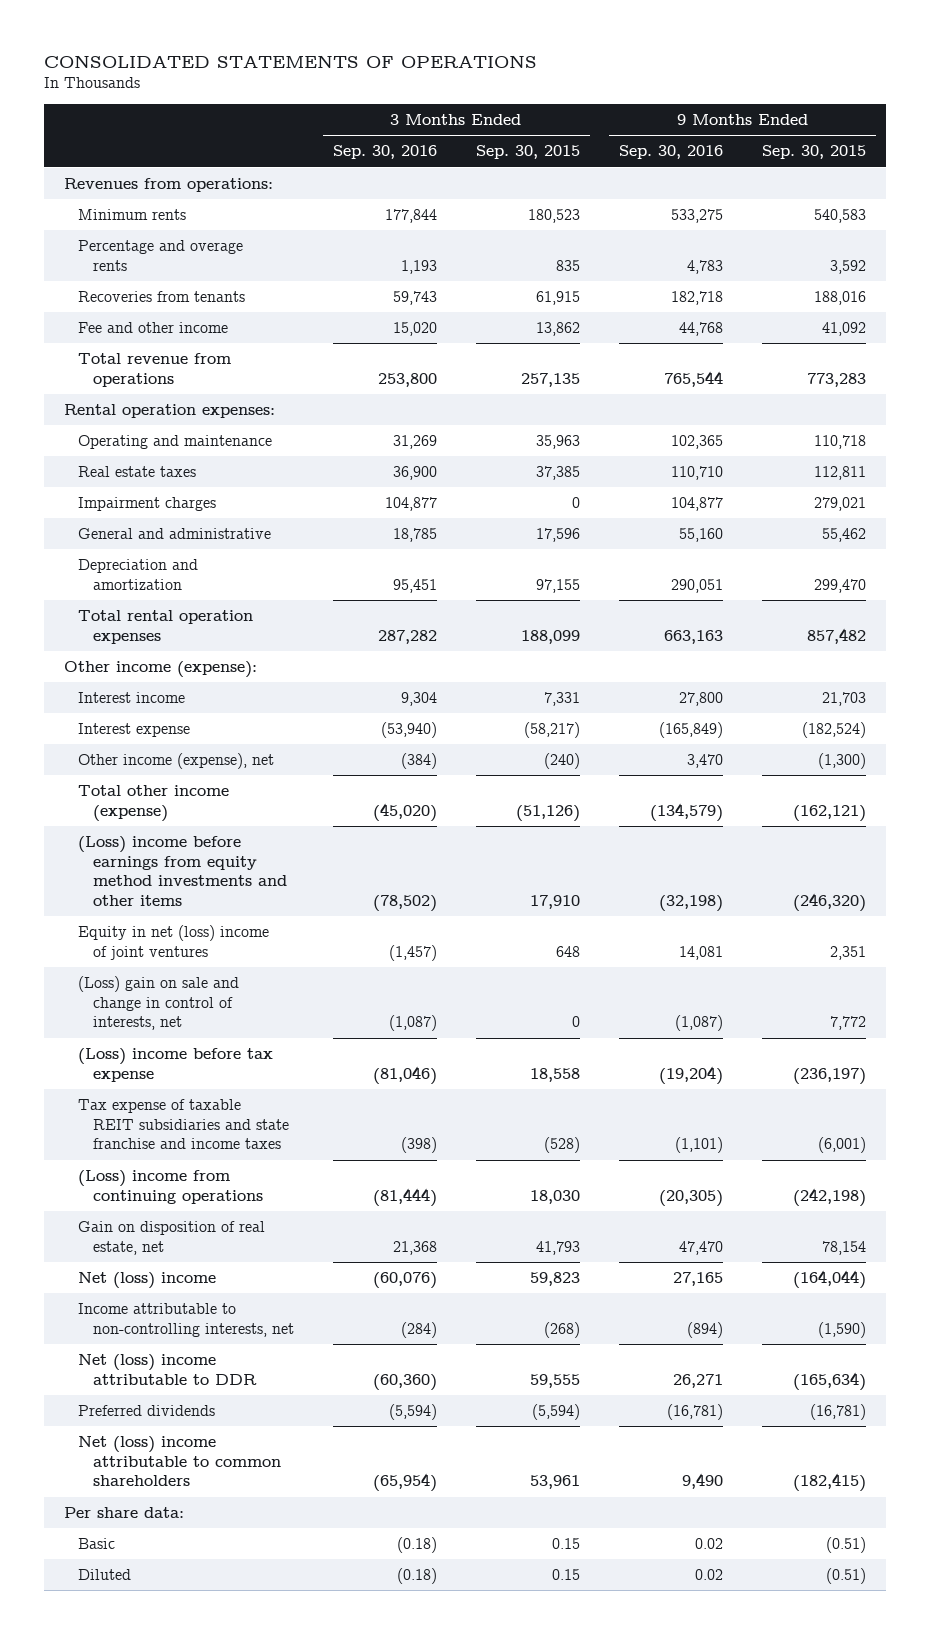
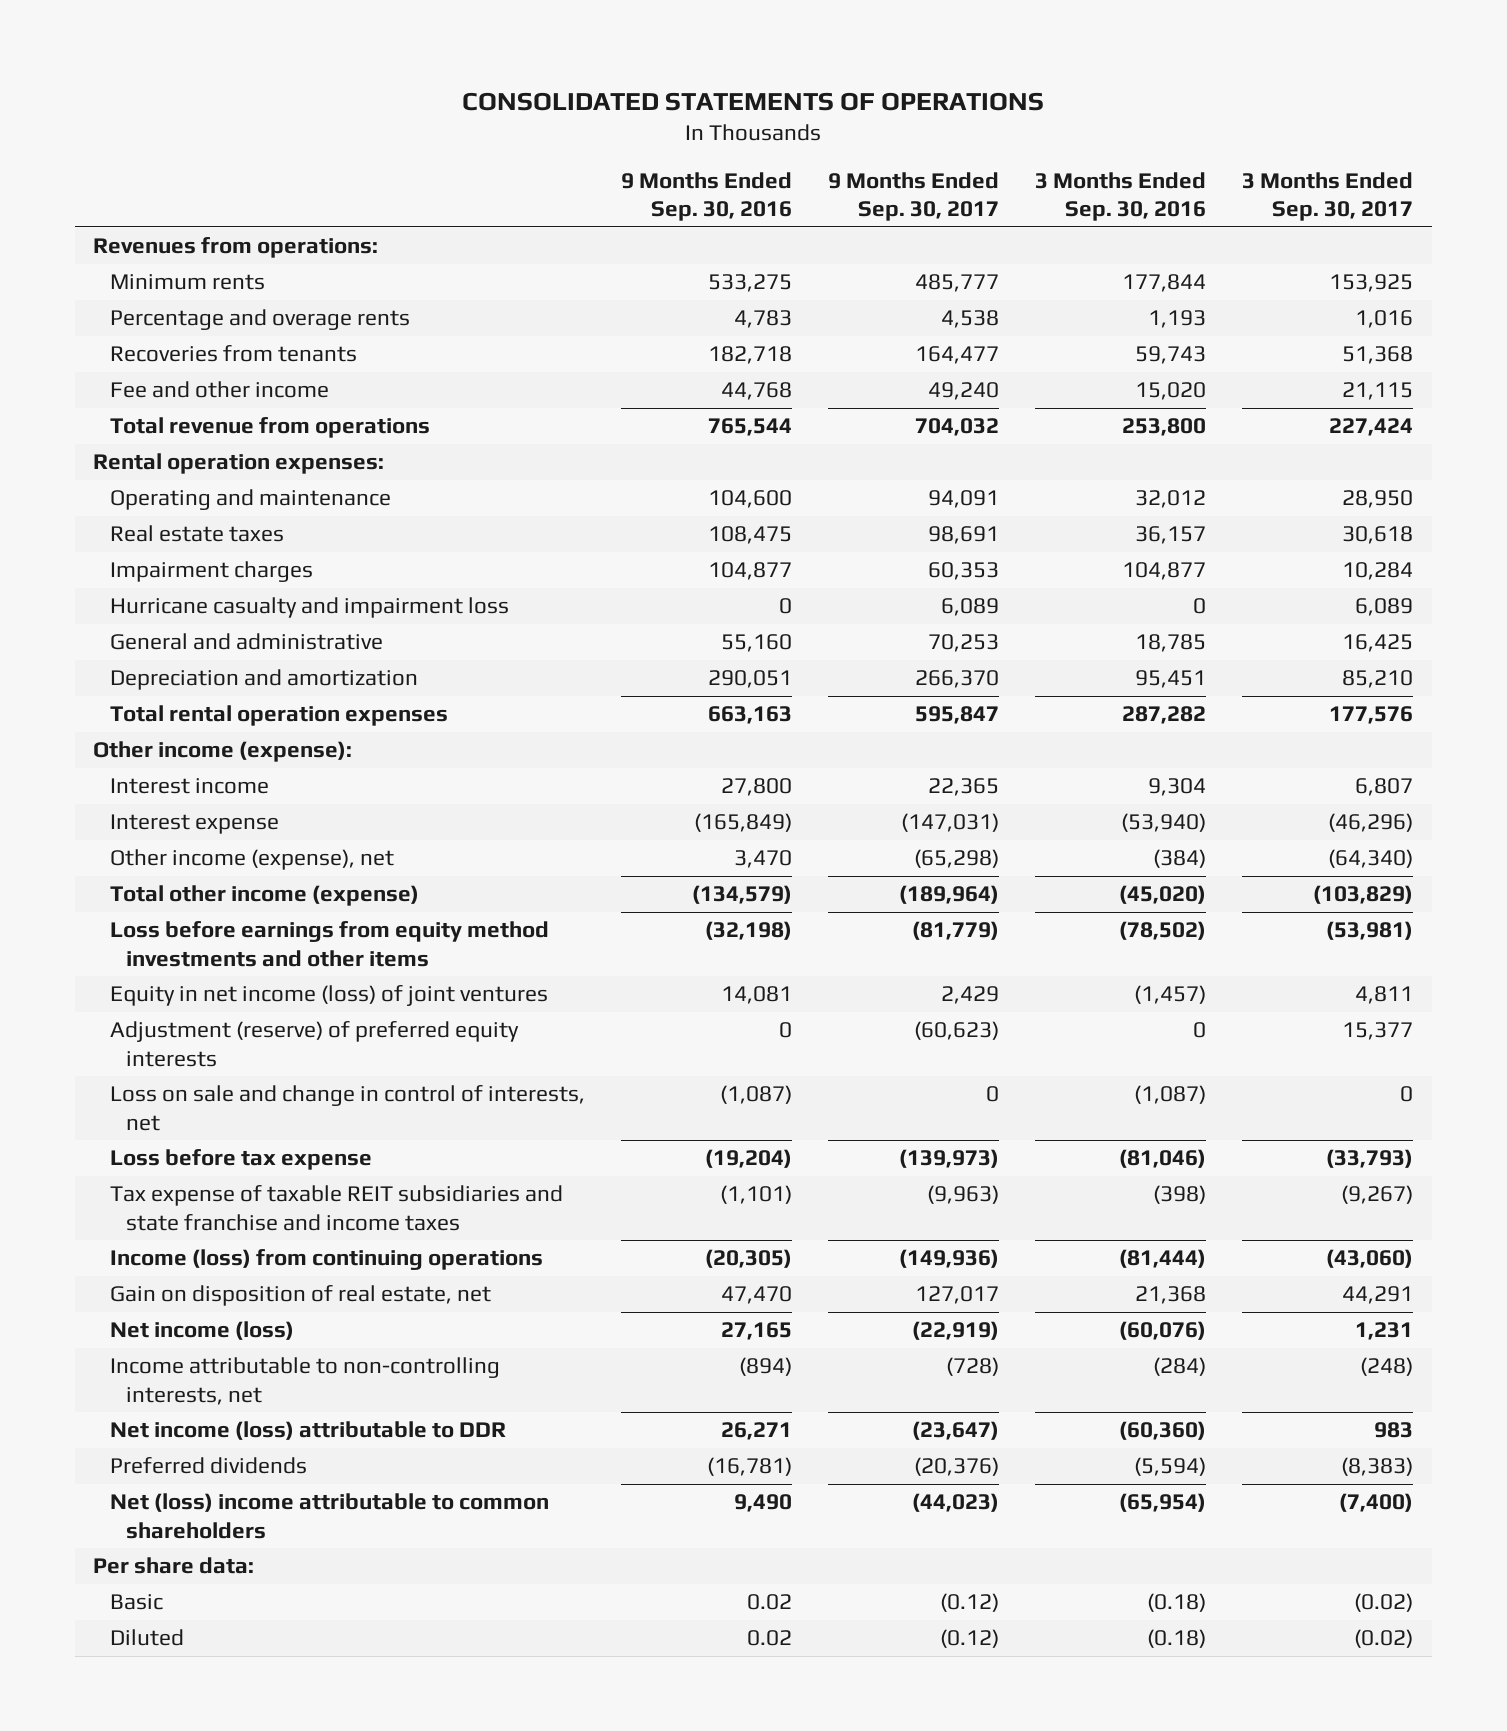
[476,145,581,160] Sep. 30, 2015 -> none
[762,145,867,160] Sep. 30, 2015 -> none
none -> [828,171,1000,222] 9 Months Ended Sep. 30, 2017
none -> [1242,171,1414,222] 3 Months Ended Sep. 30, 2017
[392,434,437,449] 31,269 -> [1135,490,1207,509] 32,012
[671,434,724,449] 102,365 -> [707,490,792,509] 104,600
[392,465,437,480] 36,900 -> [1135,526,1207,545] 36,157
[671,465,724,480] 110,710 -> [707,526,792,545] 108,475
none -> [109,597,509,619] Hurricane casualty and impairment loss
[78,835,287,906] (Loss) income before earnings from equity method investments and other items -> [109,921,549,967] Loss before earnings from equity method investments and other items
[78,924,270,960] Equity in net (loss) income of joint ventures -> [109,985,548,1007] Equity in net income (loss) of joint ventures
none -> [109,1021,519,1067] Adjustment (reserve) of preferred equity interests
[78,975,240,1031] (Loss) gain on sale and change in control of interests, net -> [109,1085,585,1131] Loss on sale and change in control of interests, net
[78,1047,274,1082] (Loss) income before tax expense -> [109,1149,372,1171] Loss before tax expense
[78,1169,263,1204] (Loss) income from continuing operations -> [109,1249,543,1271] Income (loss) from continuing operations
[78,1271,217,1289] Net (loss) income -> [109,1321,294,1341] Net income (loss)
[78,1353,257,1385] Net (loss) income attributable to DDR -> [109,1421,506,1441] Net income (loss) attributable to DDR

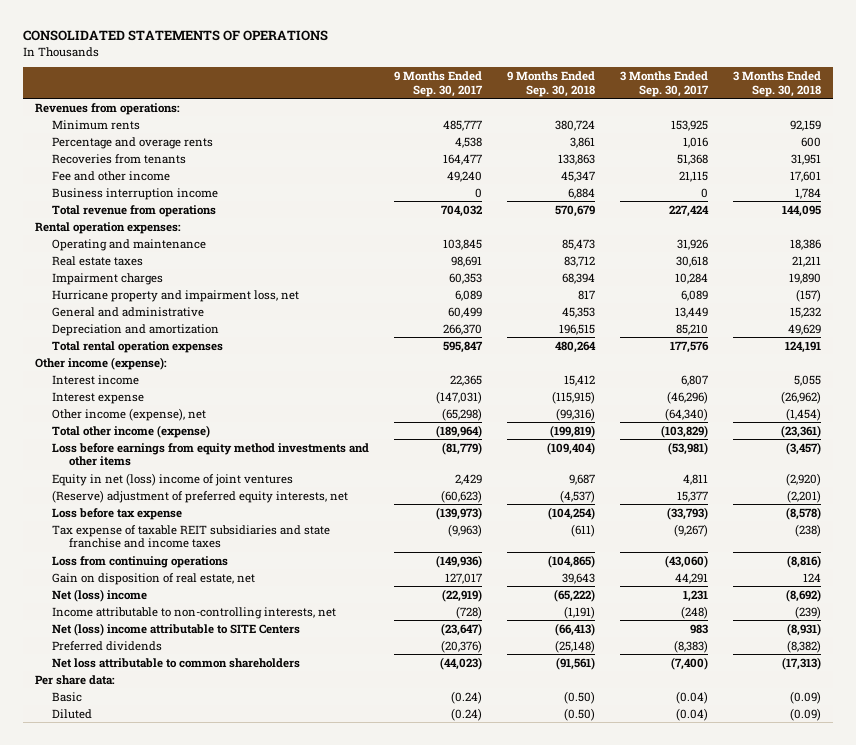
[620,171,792,222] 9 Months Ended Sep. 30, 2016 -> none
[1035,171,1207,222] 3 Months Ended Sep. 30, 2016 -> none
none -> [506,70,595,97] 9 Months Ended Sep. 30, 2018
none -> [732,70,821,97] 3 Months Ended Sep. 30, 2018
none -> [52,187,219,200] Business interruption income
[928,490,1000,509] 94,091 -> [442,238,482,250] 103,845
[1342,490,1414,509] 28,950 -> [676,238,708,250] 31,926
[109,597,509,619] Hurricane casualty and impairment loss -> [52,289,300,302] Hurricane property and impairment loss, net
[928,634,1000,653] 70,253 -> [447,306,482,318] 60,499
[1342,634,1414,653] 16,425 -> [674,306,708,318] 13,449
[109,1085,585,1131] Loss on sale and change in control of interests, net -> none
[109,985,548,1007] Equity in net income (loss) of joint ventures -> [52,472,294,486] Equity in net (loss) income of joint ventures
[109,1021,519,1067] Adjustment (reserve) of preferred equity interests -> [52,489,349,503] (Reserve) adjustment of preferred equity interests, net
[109,1249,543,1271] Income (loss) from continuing operations -> [52,555,229,568] Loss from continuing operations
[109,1321,294,1341] Net income (loss) -> [52,588,148,602] Net (loss) income
[109,1421,506,1441] Net income (loss) attributable to DDR -> [52,622,301,636] Net (loss) income attributable to SITE Centers
[109,1493,549,1539] Net (loss) income attributable to common shareholders -> [52,657,301,668] Net loss attributable to common shareholders
[940,1593,1000,1613] (0.12) -> [450,690,482,704] (0.24)
[1354,1593,1414,1613] (0.02) -> [675,690,708,704] (0.04)
[940,1629,1000,1649] (0.12) -> [450,707,482,721] (0.24)
[1354,1629,1414,1649] (0.02) -> [675,707,708,721] (0.04)

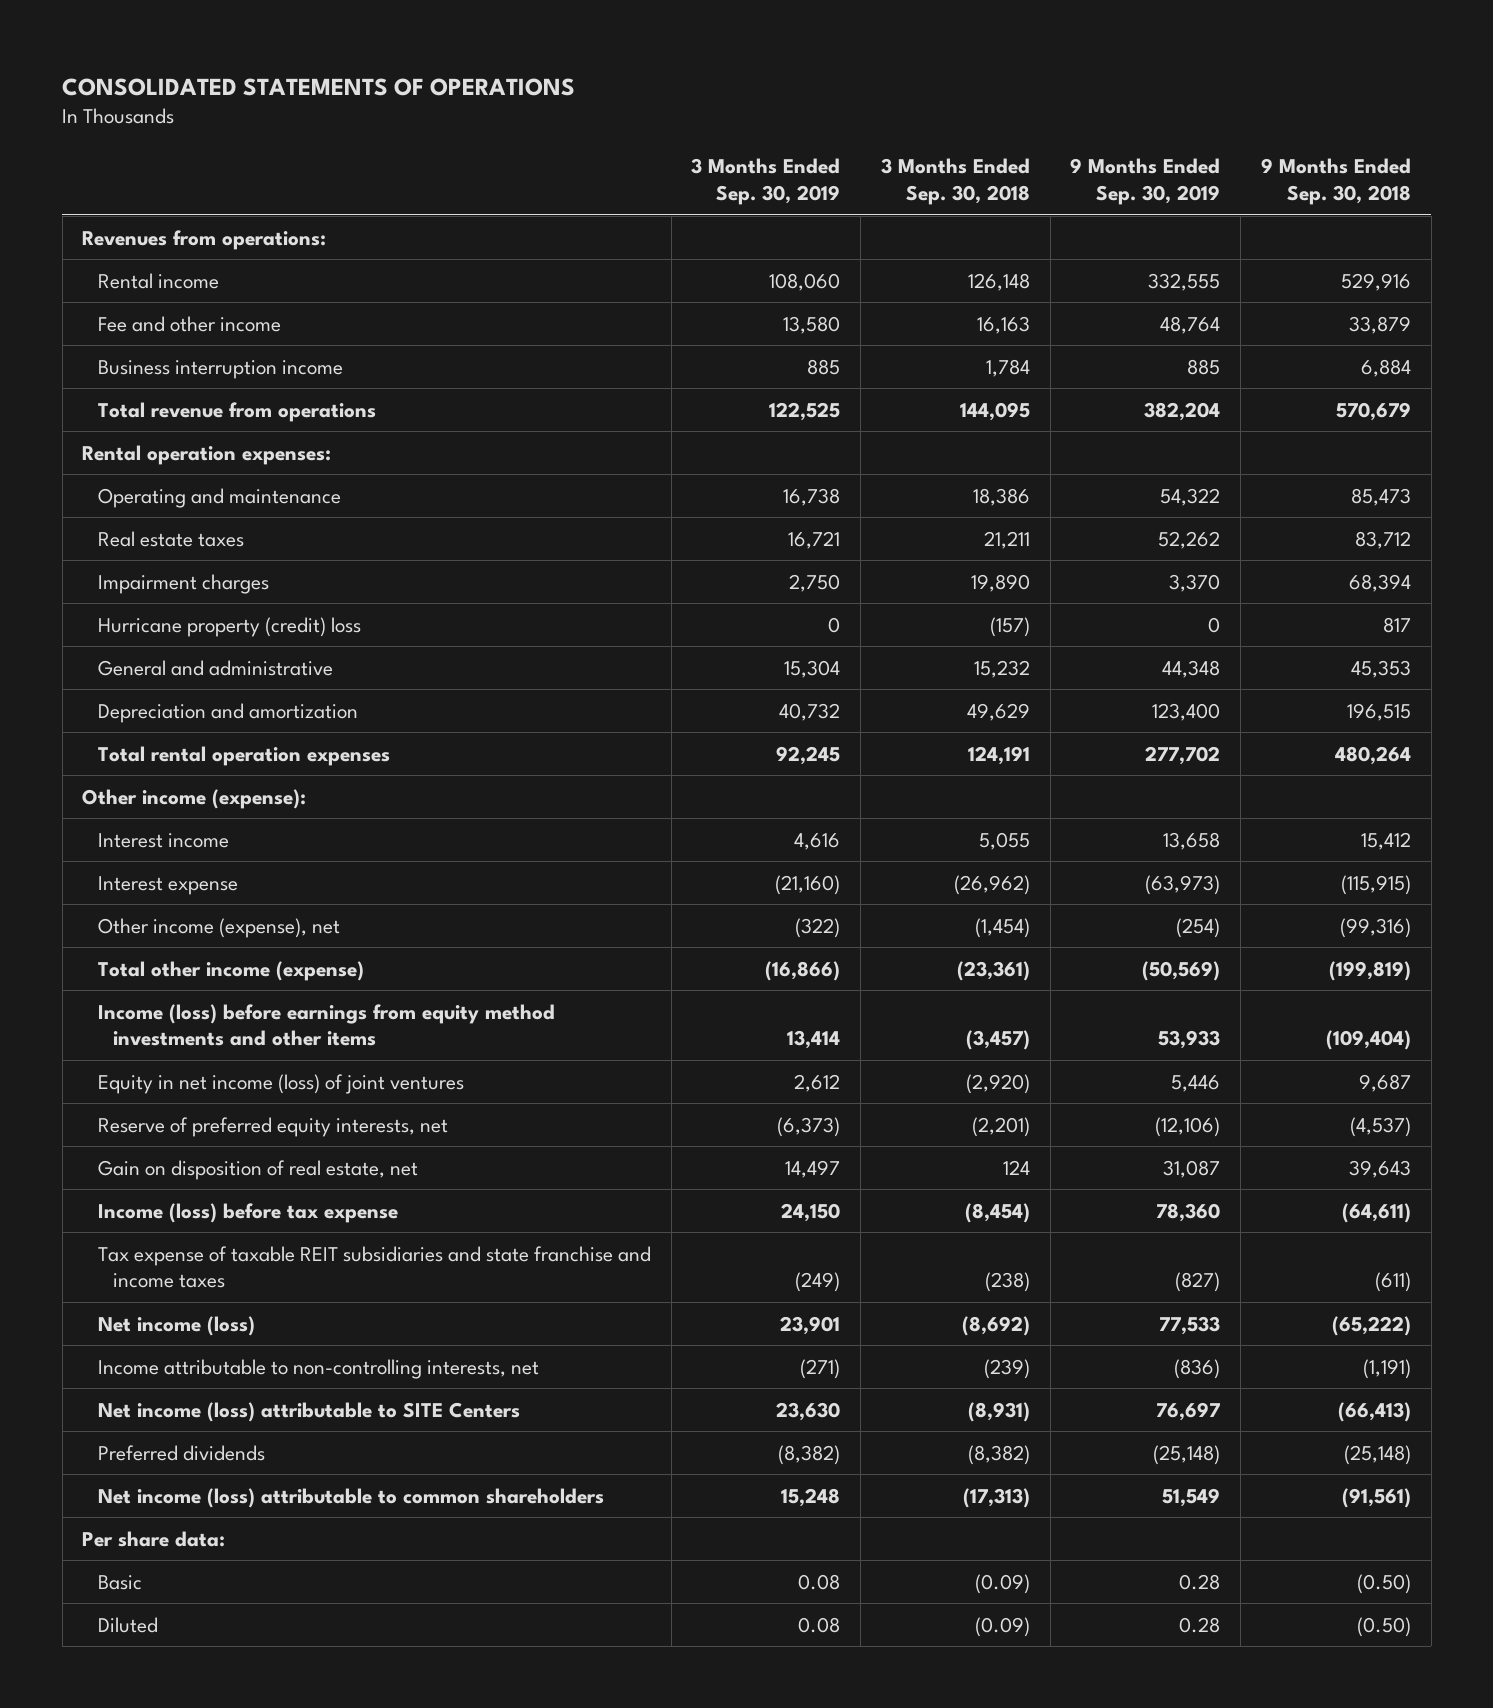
[393,70,483,97] 9 Months Ended Sep. 30, 2017 -> none
[619,70,709,97] 3 Months Ended Sep. 30, 2017 -> none
none -> [691,158,841,206] 3 Months Ended Sep. 30, 2019
none -> [1070,158,1221,206] 9 Months Ended Sep. 30, 2019
[52,119,141,130] Minimum rents -> none
[52,136,214,149] Percentage and overage rents -> none
[52,153,187,164] Recoveries from tenants -> none
none -> [97,272,219,289] Rental income
[560,170,595,182] 45,347 -> [1348,315,1411,334] 33,879
[789,170,821,182] 17,601 -> [976,315,1030,334] 16,163
[52,289,300,302] Hurricane property and impairment loss, net -> [97,616,361,637] Hurricane property (credit) loss
[52,507,183,520] Loss before tax expense -> none
[52,555,229,568] Loss from continuing operations -> none
[52,442,370,467] Loss before earnings from equity method investments and other items -> [97,1003,555,1047] Income (loss) before earnings from equity method investments and other items
[52,472,294,486] Equity in net (loss) income of joint ventures -> [97,1073,464,1094] Equity in net income (loss) of joint ventures
[52,489,349,503] (Reserve) adjustment of preferred equity interests, net -> [97,1116,448,1137] Reserve of preferred equity interests, net
none -> [97,1202,398,1223] Income (loss) before tax expense
[52,524,331,549] Tax expense of taxable REIT subsidiaries and state franchise and income taxes -> [97,1245,651,1289] Tax expense of taxable REIT subsidiaries and state franchise and income taxes
[52,588,148,602] Net (loss) income -> [97,1315,255,1336] Net income (loss)
[52,622,301,636] Net (loss) income attributable to SITE Centers -> [97,1401,520,1422] Net income (loss) attributable to SITE Centers
[52,657,301,668] Net loss attributable to common shareholders -> [97,1487,604,1508] Net income (loss) attributable to common shareholders

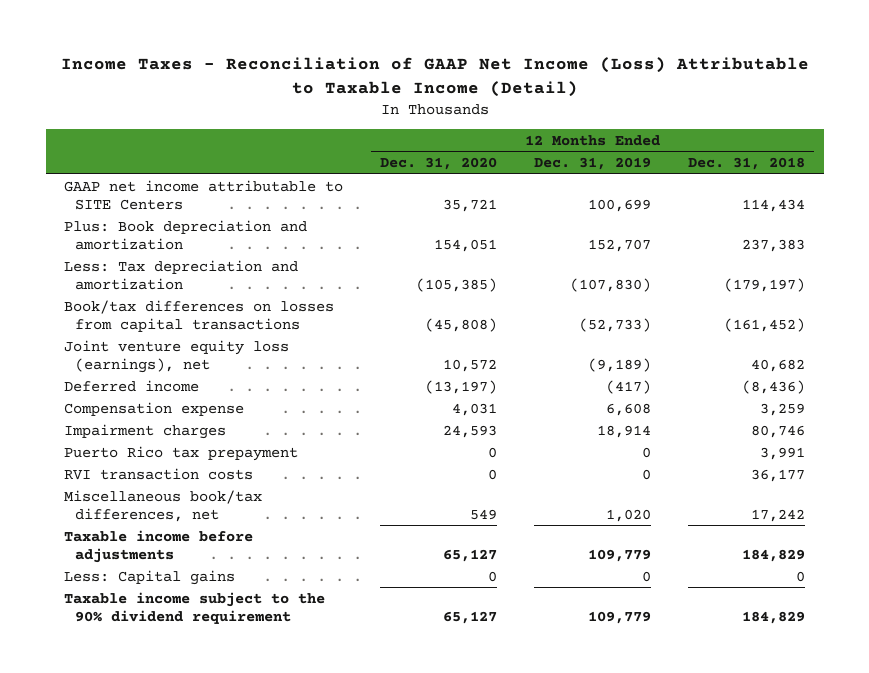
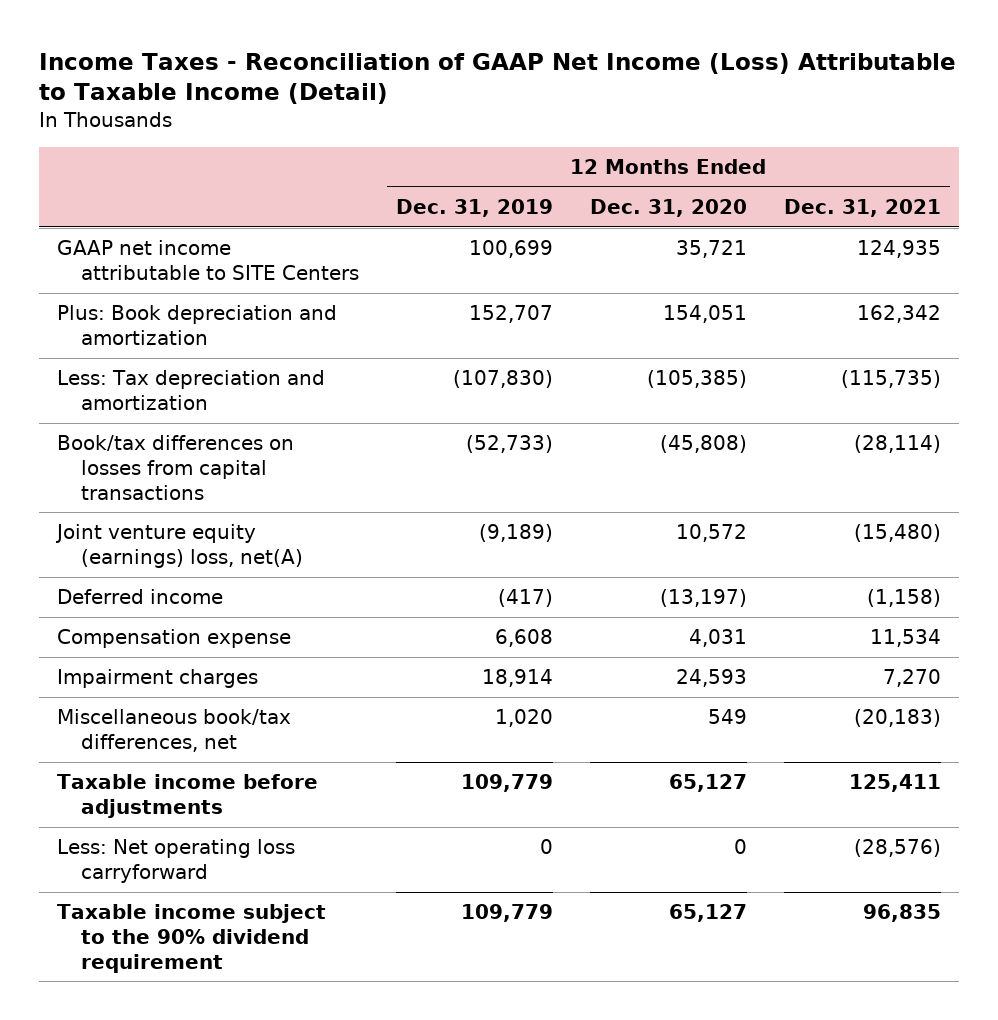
[688,157,806,171] Dec. 31, 2018 -> none
none -> [783,198,941,217] Dec. 31, 2021
[64,339,290,373] Joint venture equity loss (earnings), net -> [55,524,304,568] Joint venture equity (earnings) loss, net(A)
[64,445,299,461] Puerto Rico tax prepayment -> none
[64,467,254,480] RVI transaction costs -> none
[64,569,236,585] Less: Capital gains -> none
none -> [57,839,296,883] Less: Net operating loss carryforward

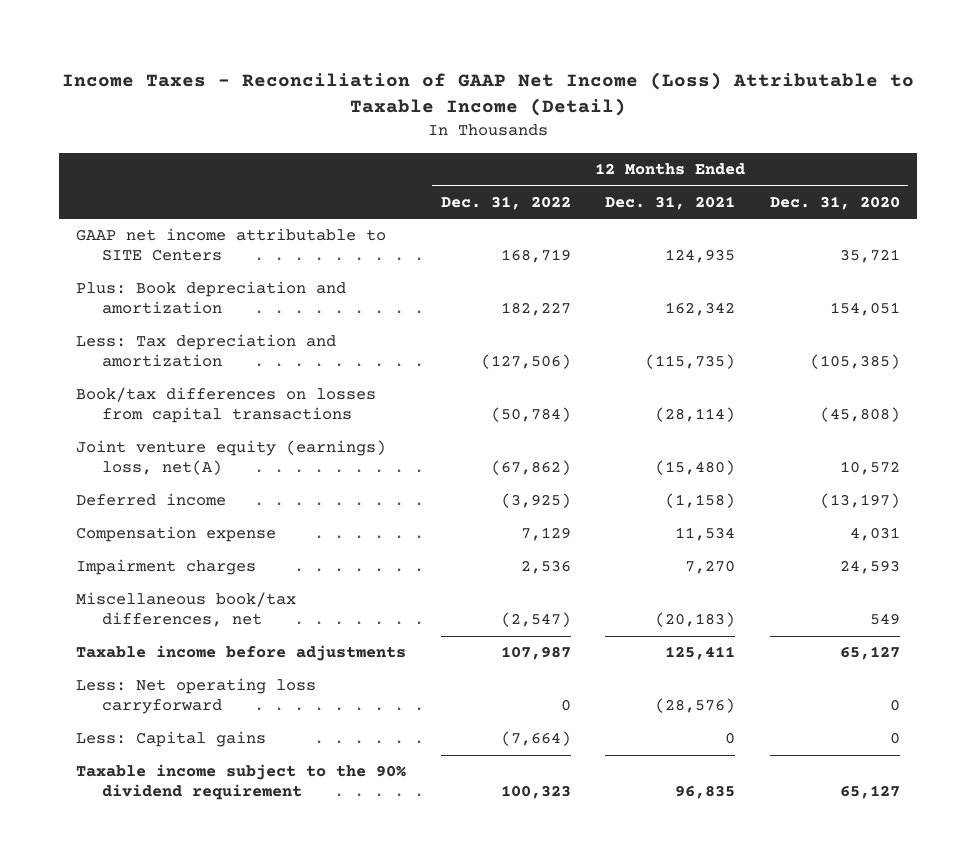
[396,198,554,217] Dec. 31, 2019 -> none
none -> [440,195,571,210] Dec. 31, 2022
none -> [76,731,267,748] Less: Capital gains

